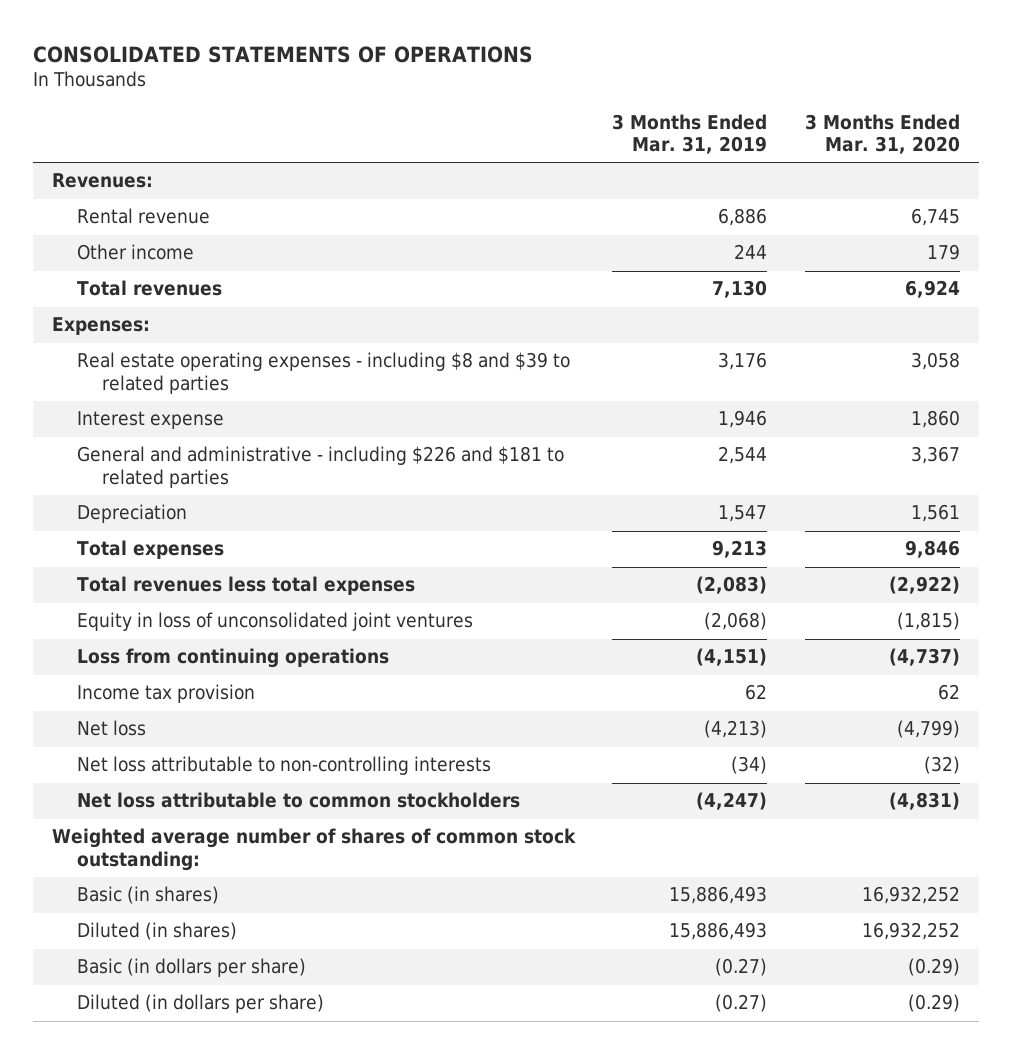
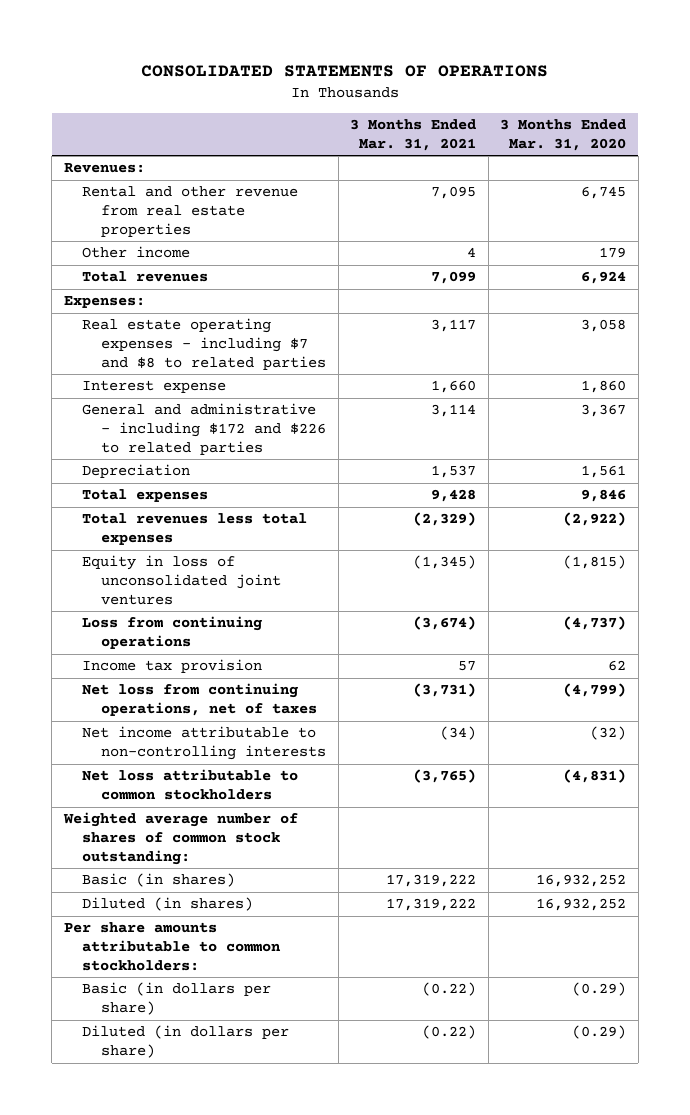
[612,114,768,155] 3 Months Ended Mar. 31, 2019 -> none
none -> [350,118,477,151] 3 Months Ended Mar. 31, 2021
[77,208,211,225] Rental revenue -> [82,186,299,237] Rental and other revenue from real estate properties
[77,352,571,394] Real estate operating expenses - including $8 and $39 to related parties -> [82,318,327,370] Real estate operating expenses - including $7 and $8 to related parties
[77,446,565,488] General and administrative - including $226 and $181 to related parties -> [82,403,327,455] General and administrative - including $172 and $226 to related parties
[77,720,147,737] Net loss -> [82,683,318,717] Net loss from continuing operations, net of taxes
[77,756,492,776] Net loss attributable to non-controlling interests -> [82,726,327,761] Net income attributable to non-controlling interests
none -> [63,922,282,971] Per share amounts attributable to common stockholders:

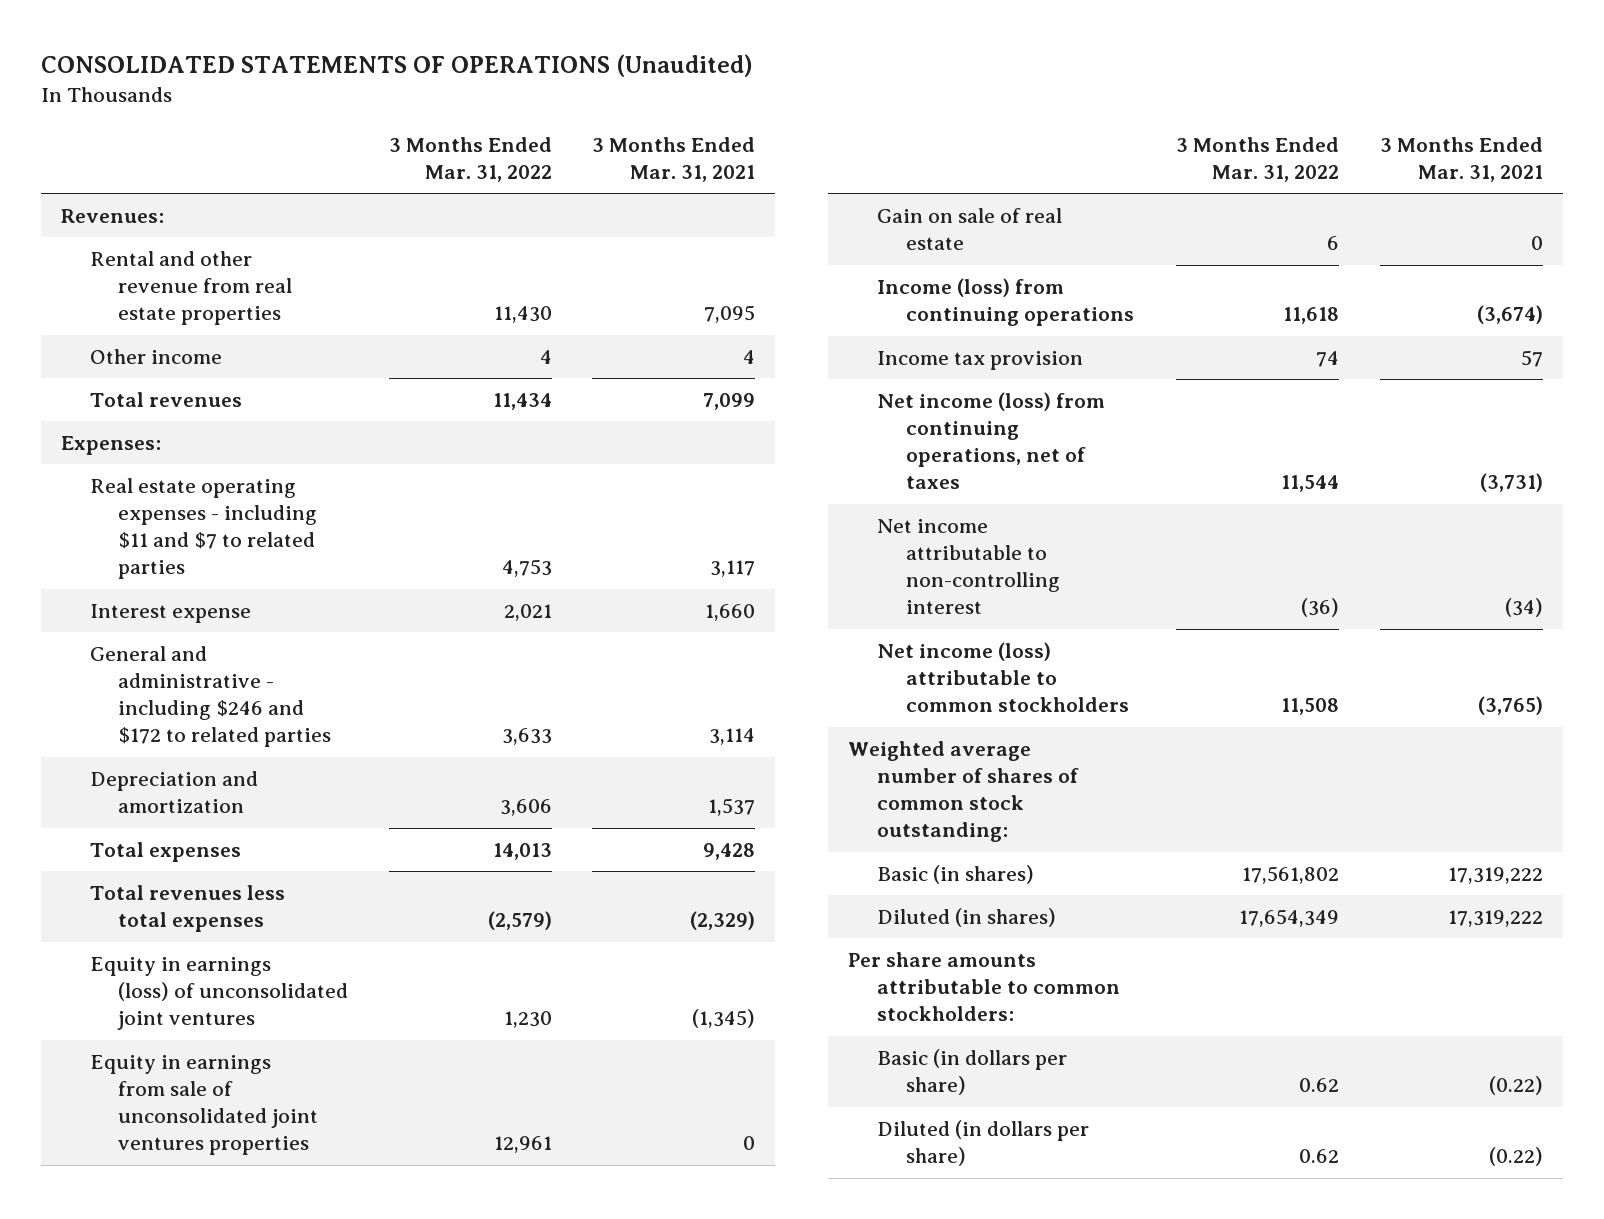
[141,64,549,77] CONSOLIDATED STATEMENTS OF OPERATIONS -> [40,54,753,78] CONSOLIDATED STATEMENTS OF OPERATIONS (Unaudited)
[500,118,627,151] 3 Months Ended Mar. 31, 2020 -> none
none -> [388,136,552,182] 3 Months Ended Mar. 31, 2022
[82,318,327,370] Real estate operating expenses - including $7 and $8 to related parties -> [89,477,318,580] Real estate operating expenses - including $11 and $7 to related parties
[82,403,327,455] General and administrative - including $172 and $226 to related parties -> [89,645,332,748] General and administrative - including $246 and $172 to related parties
[82,464,191,479] Depreciation -> [89,770,258,814] Depreciation and amortization
[82,555,282,605] Equity in loss of unconsolidated joint ventures -> [89,956,349,1031] Equity in earnings (loss) of unconsolidated joint ventures
none -> [89,1054,319,1156] Equity in earnings from sale of unconsolidated joint ventures properties
none -> [877,207,1063,251] Gain on sale of real estate
[82,616,263,650] Loss from continuing operations -> [877,277,1134,327] Income (loss) from continuing operations
[82,683,318,717] Net loss from continuing operations, net of taxes -> [877,391,1106,490] Net income (loss) from continuing operations, net of taxes
[82,726,327,761] Net income attributable to non-controlling interests -> [877,518,1060,615] Net income attributable to non-controlling interest
[82,769,299,801] Net loss attributable to common stockholders -> [877,641,1129,713] Net income (loss) attributable to common stockholders

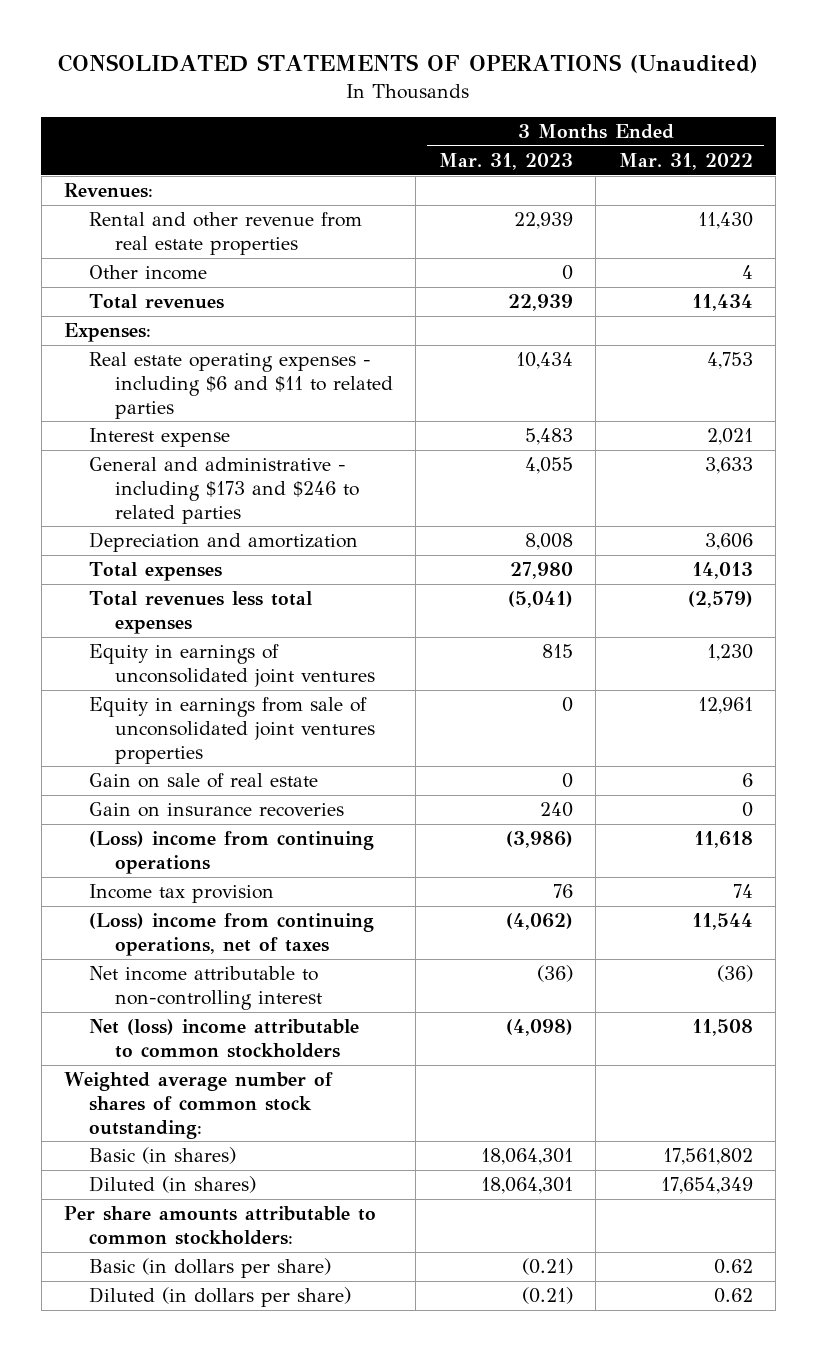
[592,136,756,182] 3 Months Ended Mar. 31, 2021 -> none
none -> [438,152,573,170] Mar. 31, 2023
[89,477,318,580] Real estate operating expenses - including $11 and $7 to related parties -> [89,352,393,419] Real estate operating expenses - including $6 and $11 to related parties
[89,645,332,748] General and administrative - including $246 and $172 to related parties -> [89,457,359,524] General and administrative - including $173 and $246 to related parties
[89,956,349,1031] Equity in earnings (loss) of unconsolidated joint ventures -> [89,644,375,687] Equity in earnings of unconsolidated joint ventures
none -> [89,802,345,818] Gain on insurance recoveries
[877,277,1134,327] Income (loss) from continuing operations -> [89,831,375,874] (Loss) income from continuing operations
[877,391,1106,490] Net income (loss) from continuing operations, net of taxes -> [89,913,375,956] (Loss) income from continuing operations, net of taxes
[877,641,1129,713] Net income (loss) attributable to common stockholders -> [89,1019,360,1058] Net (loss) income attributable to common stockholders

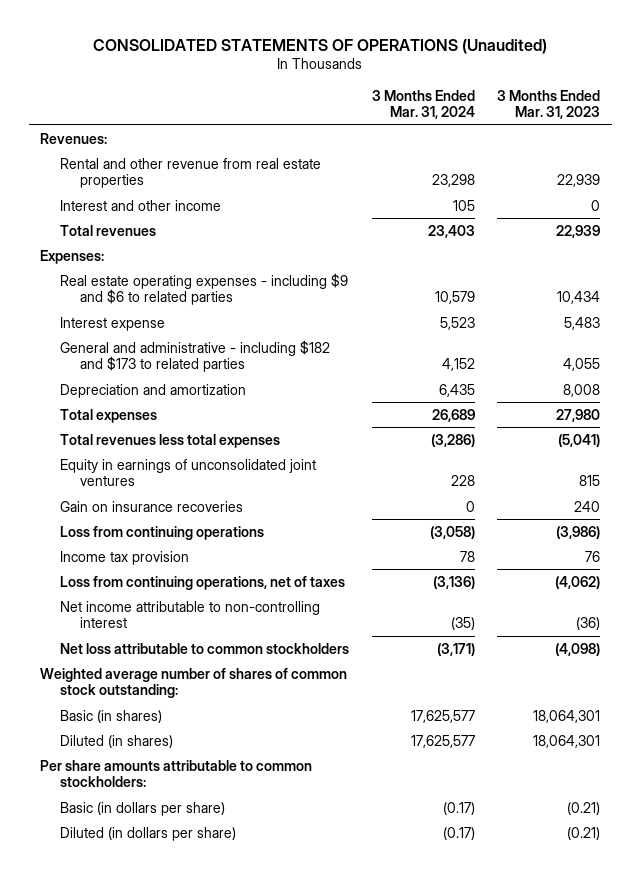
[618,152,753,170] Mar. 31, 2022 -> none
none -> [371,89,475,120] 3 Months Ended Mar. 31, 2024
[89,265,208,281] Other income -> [60,199,222,211] Interest and other income
[89,352,393,419] Real estate operating expenses - including $6 and $11 to related parties -> [60,272,349,306] Real estate operating expenses - including $9 and $6 to related parties
[89,457,359,524] General and administrative - including $173 and $246 to related parties -> [60,339,331,373] General and administrative - including $182 and $173 to related parties
[89,697,375,764] Equity in earnings from sale of unconsolidated joint ventures properties -> none
[89,773,319,789] Gain on sale of real estate -> none
[89,831,375,874] (Loss) income from continuing operations -> [60,525,265,540] Loss from continuing operations
[89,913,375,956] (Loss) income from continuing operations, net of taxes -> [60,575,346,590] Loss from continuing operations, net of taxes
[89,1019,360,1058] Net (loss) income attributable to common stockholders -> [60,642,350,654] Net loss attributable to common stockholders

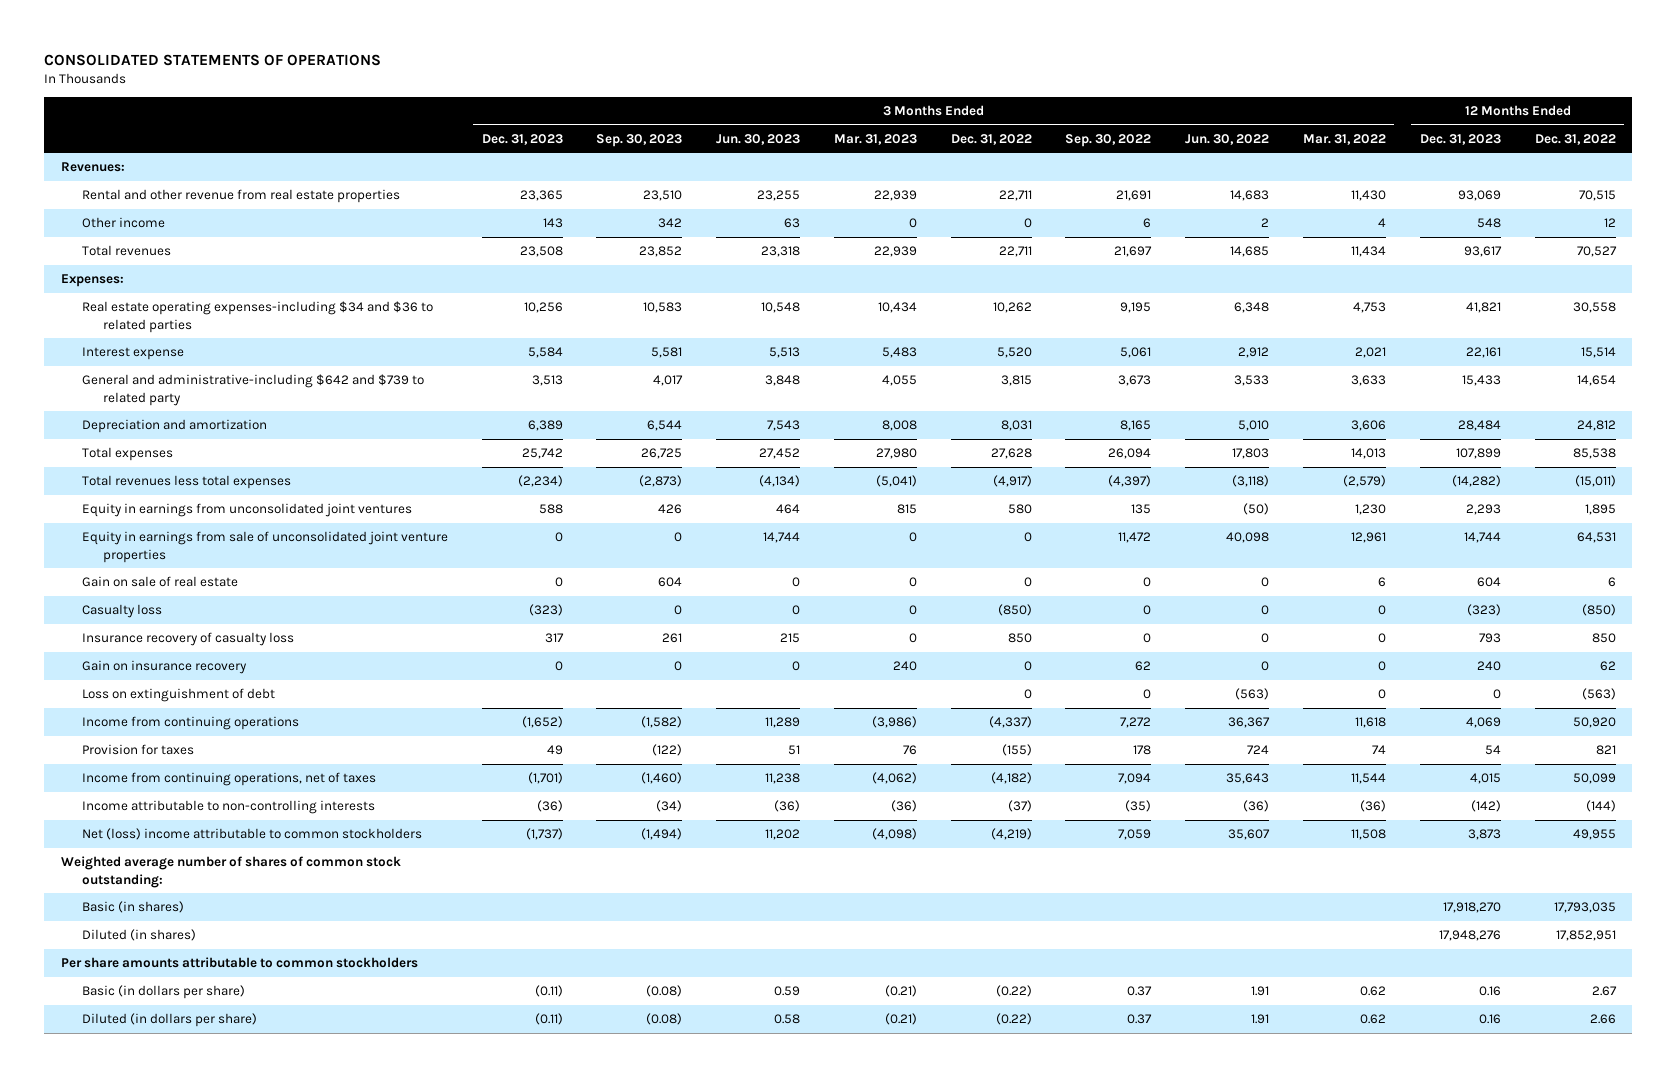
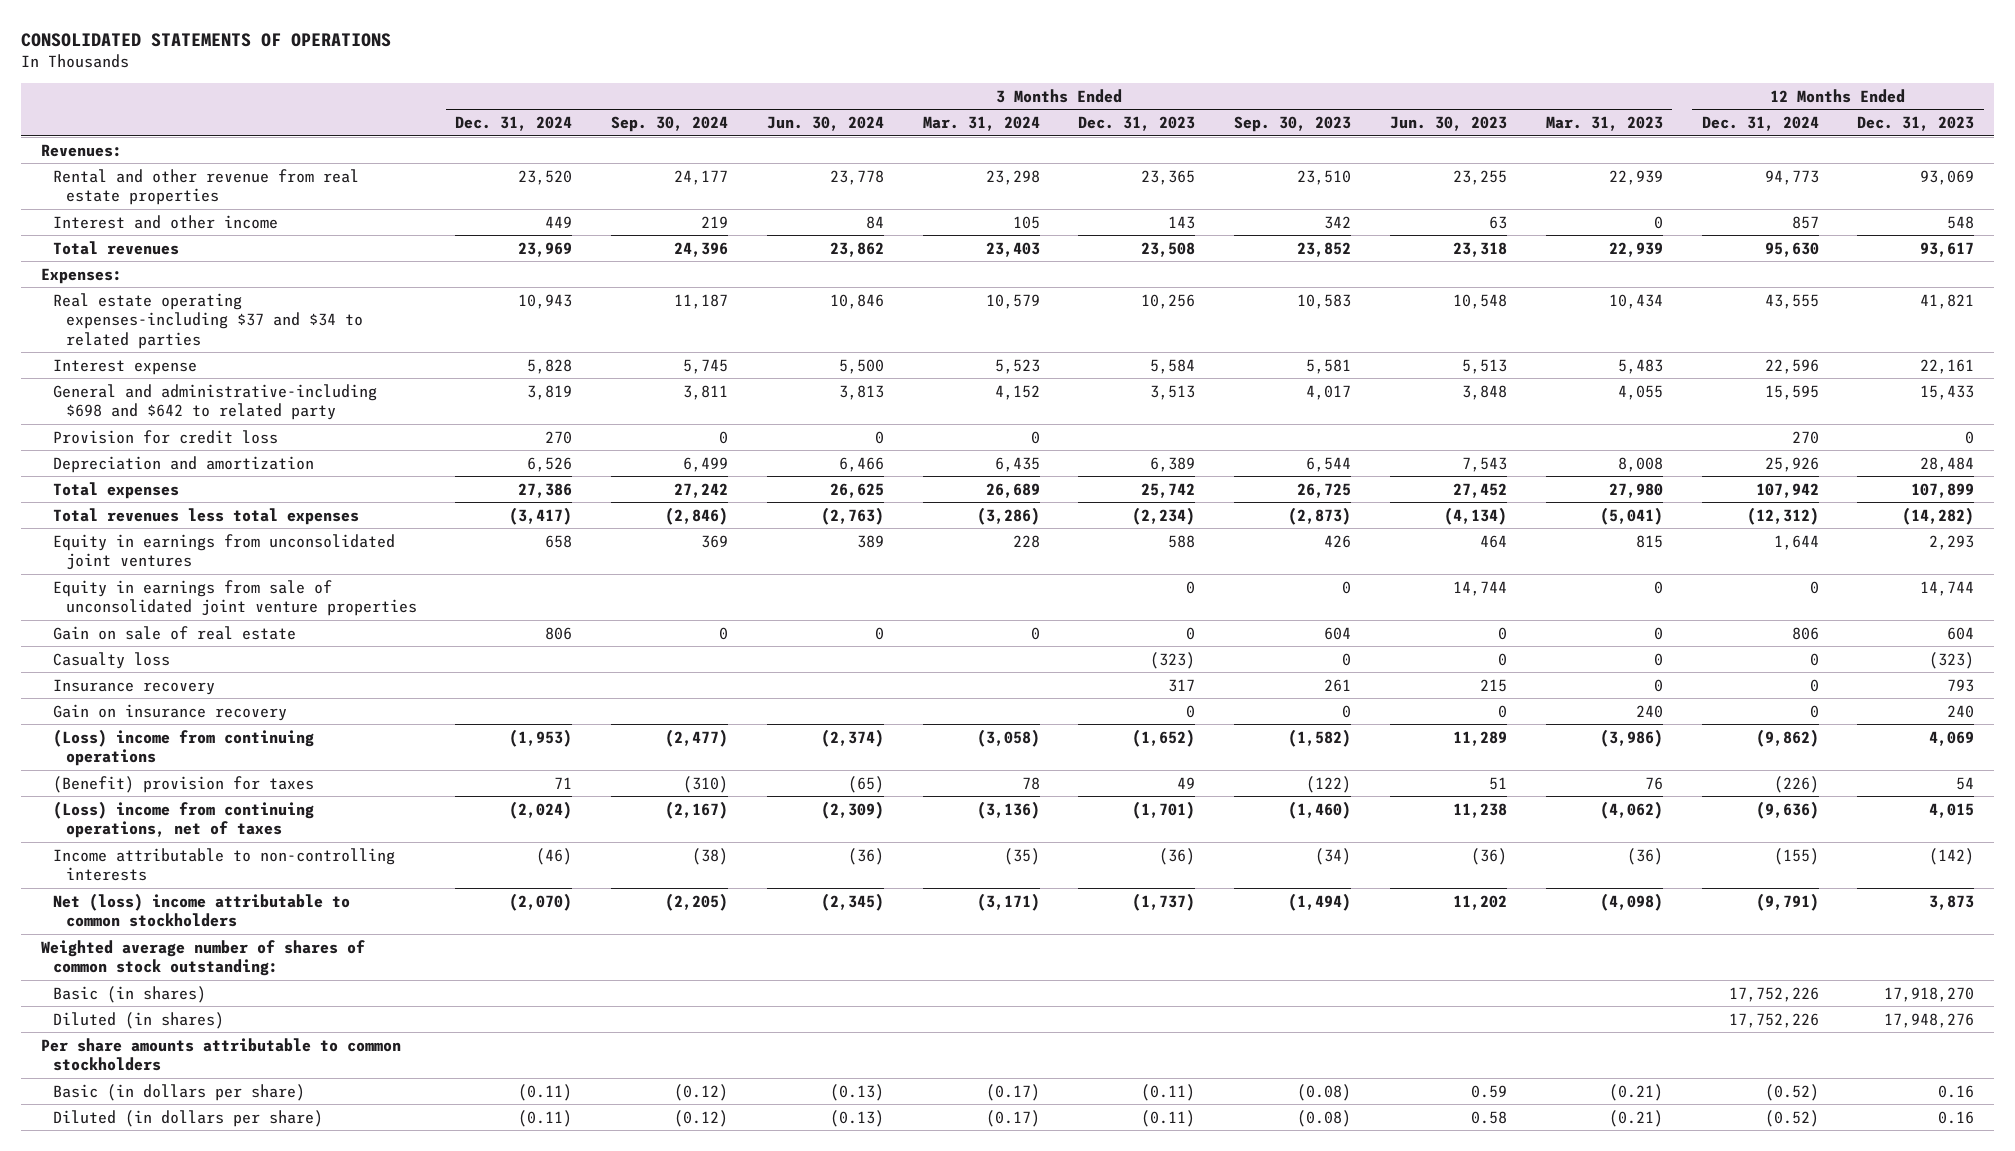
[950,133,1032,145] Dec. 31, 2022 -> none
[1065,133,1152,147] Sep. 30, 2022 -> none
[1185,133,1270,145] Jun. 30, 2022 -> none
[1303,133,1387,145] Mar. 31, 2022 -> none
[1534,133,1616,145] Dec. 31, 2022 -> none
none -> [455,115,573,131] Dec. 31, 2024
none -> [611,115,729,132] Sep. 30, 2024
none -> [766,115,884,131] Jun. 30, 2024
none -> [922,115,1040,131] Mar. 31, 2024
none -> [1701,115,1819,131] Dec. 31, 2024
[81,217,165,229] Other income -> [53,214,279,229] Interest and other income
[81,301,433,333] Real estate operating expenses-including $34 and $36 to related parties -> [53,292,363,349] Real estate operating expenses-including $37 and $34 to related parties
[81,374,424,406] General and administrative-including $642 and $739 to related party -> [53,383,378,421] General and administrative-including $698 and $642 to related party
none -> [53,429,279,444] Provision for credit loss
[81,632,294,647] Insurance recovery of casualty loss -> [53,678,216,695] Insurance recovery
[81,688,275,703] Loss on extinguishment of debt -> none
[81,716,299,731] Income from continuing operations -> [53,728,315,767] (Loss) income from continuing operations
[81,744,194,756] Provision for taxes -> [53,775,315,793] (Benefit) provision for taxes
[81,772,376,787] Income from continuing operations, net of taxes -> [53,800,315,839] (Loss) income from continuing operations, net of taxes

